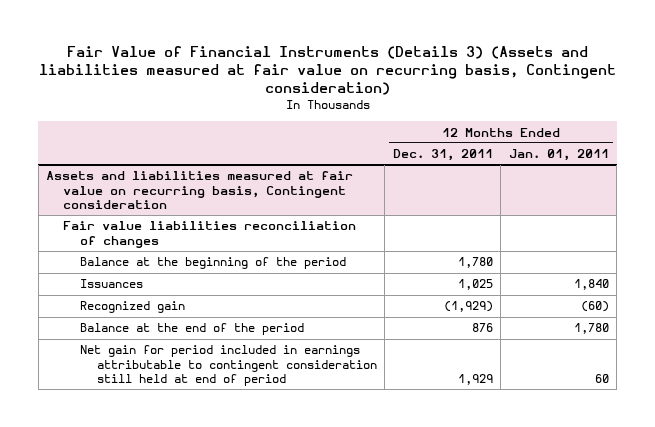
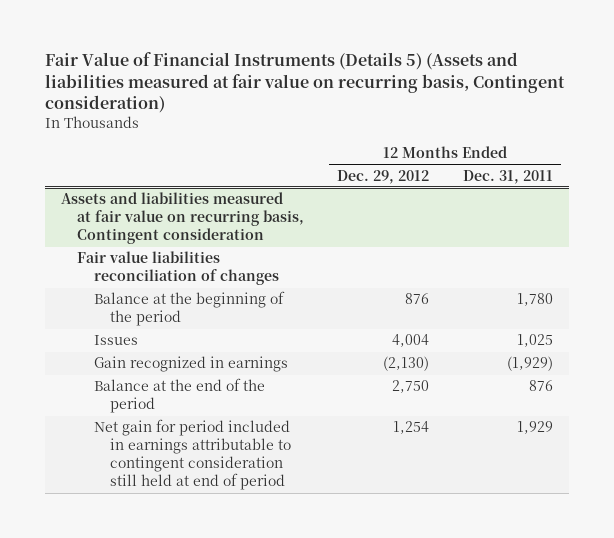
[38,45,616,96] Fair Value of Financial Instruments (Details 3) (Assets and liabilities measured at fair value on recurring basis, Contingent consideration) -> [44,52,565,114] Fair Value of Financial Instruments (Details 5) (Assets and liabilities measured at fair value on recurring basis, Contingent consideration)
[508,149,609,162] Jan. 01, 2011 -> none
none -> [337,169,430,184] Dec. 29, 2012
[79,279,143,289] Issuances -> [93,335,138,346] Issues
[79,301,185,314] Recognized gain -> [93,356,288,373] Gain recognized in earnings

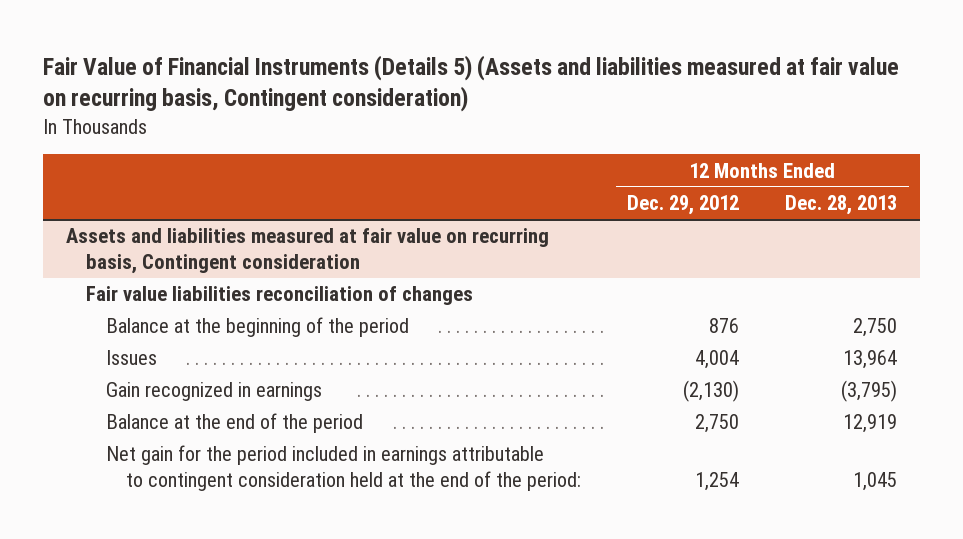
[462,169,553,184] Dec. 31, 2011 -> none
none -> [785,195,898,216] Dec. 28, 2013
[93,419,291,491] Net gain for period included in earnings attributable to contingent consideration still held at end of period -> [106,445,582,492] Net gain for the period included in earnings attributable to contingent consideration held at the end of the period:

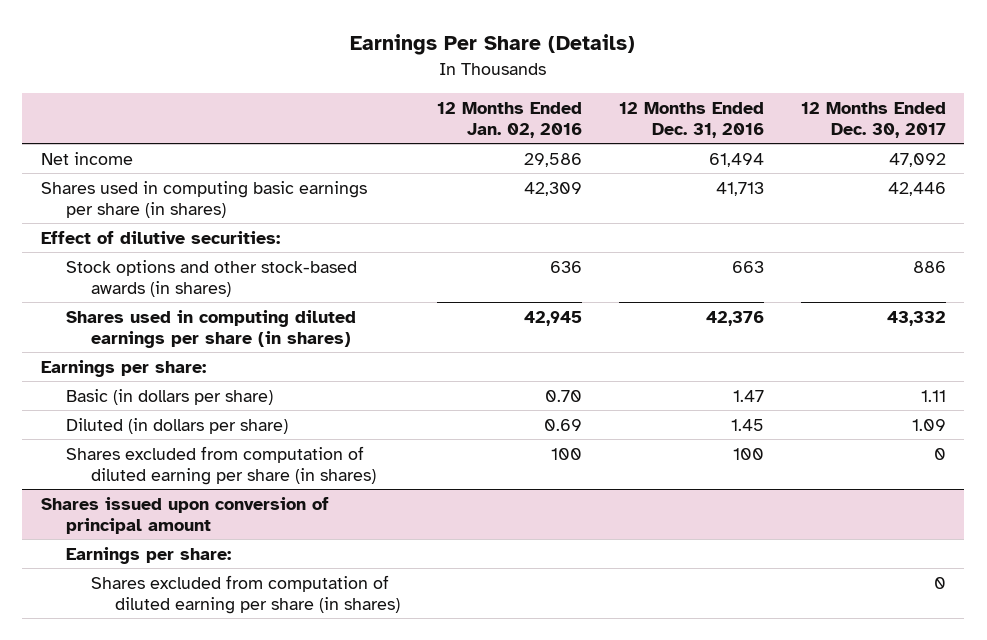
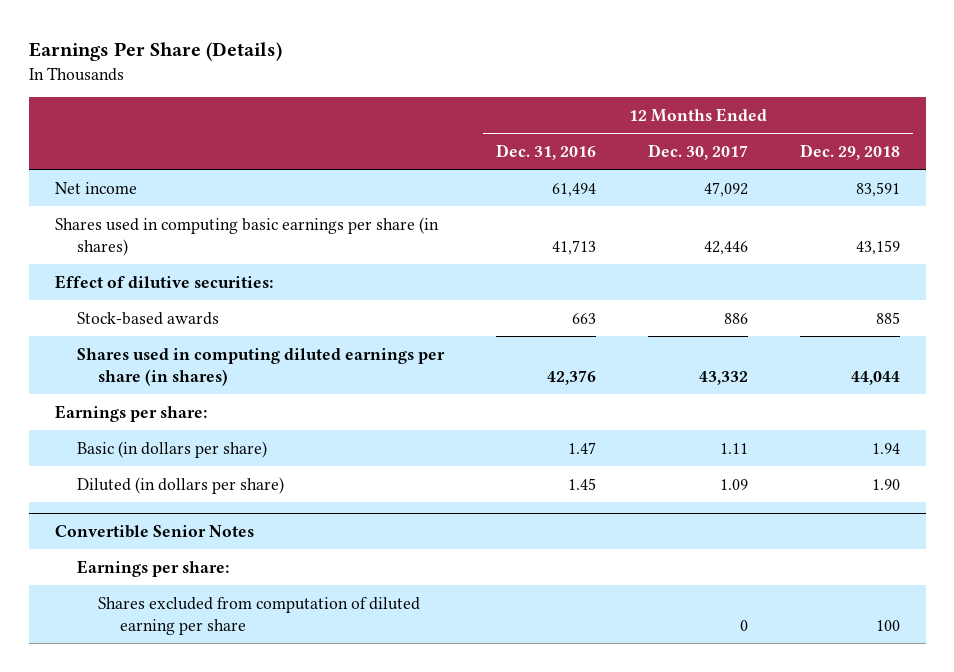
[437,101,583,138] 12 Months Ended Jan. 02, 2016 -> none
none -> [799,143,900,160] Dec. 29, 2018
[65,259,357,297] Stock options and other stock-based awards (in shares) -> [76,311,219,325] Stock-based awards
[65,445,376,485] Shares excluded from computation of diluted earning per share (in shares) -> none
[40,496,329,534] Shares issued upon conversion of principal amount -> none
none -> [54,524,254,538] Convertible Senior Notes
[90,574,401,614] Shares excluded from computation of diluted earning per share (in shares) -> [98,596,421,636] Shares excluded from computation of diluted earning per share

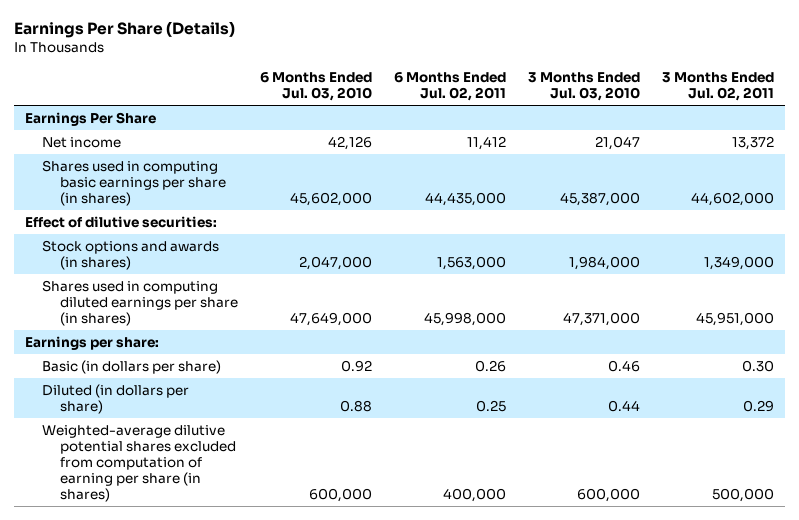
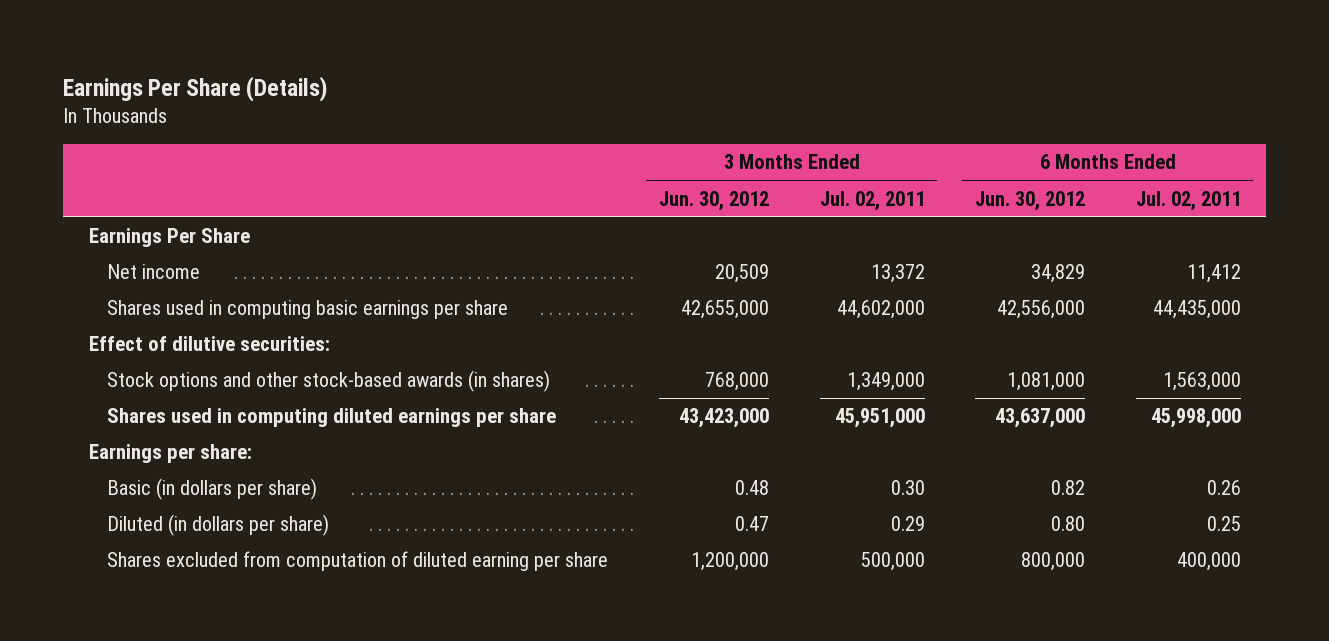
[259,72,372,102] 6 Months Ended Jul. 03, 2010 -> none
[528,72,641,102] 3 Months Ended Jul. 03, 2010 -> none
none -> [658,190,769,211] Jun. 30, 2012
none -> [975,190,1086,211] Jun. 30, 2012
[42,159,226,206] Shares used in computing basic earnings per share (in shares) -> [107,300,509,320] Shares used in computing basic earnings per share
[42,239,220,270] Stock options and awards (in shares) -> [107,370,551,393] Stock options and other stock-based awards (in shares)
[42,279,238,326] Shares used in computing diluted earnings per share (in shares) -> [107,408,557,428] Shares used in computing diluted earnings per share
[42,424,236,503] Weighted-average dilutive potential shares excluded from computation of earning per share (in shares) -> [107,551,609,572] Shares excluded from computation of diluted earning per share

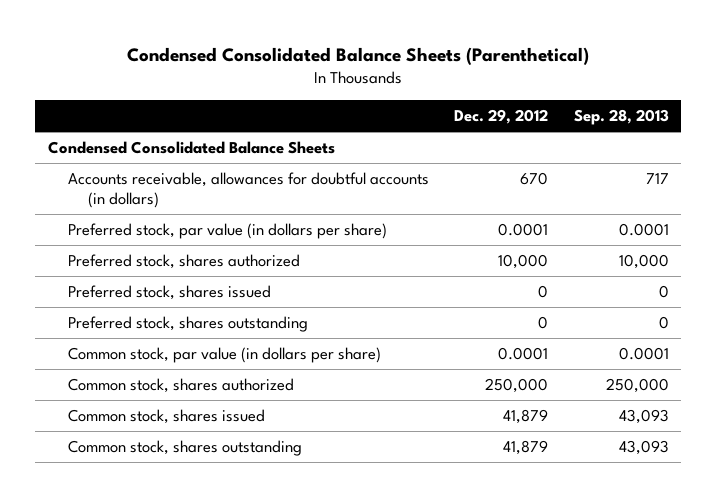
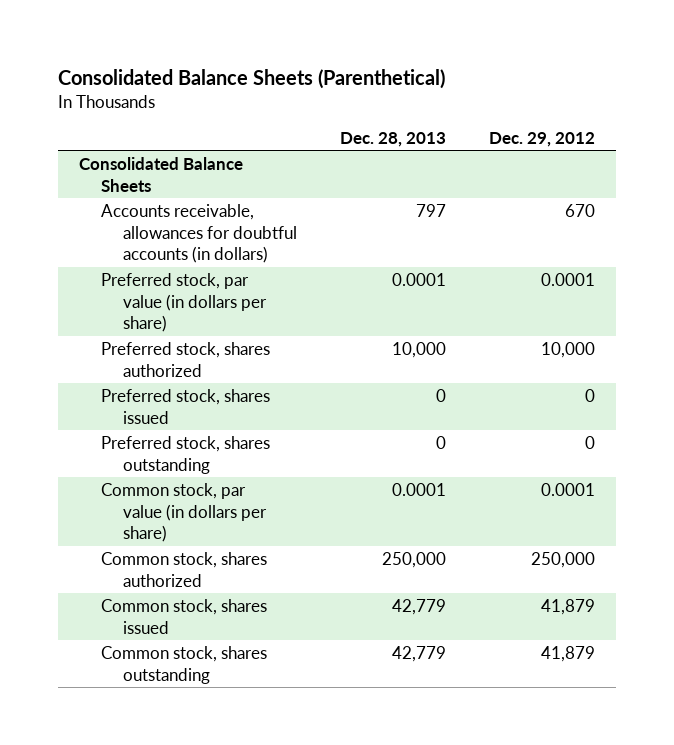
[127,47,590,66] Condensed Consolidated Balance Sheets (Parenthetical) -> [58,68,446,89] Consolidated Balance Sheets (Parenthetical)
[573,109,669,126] Sep. 28, 2013 -> none
none -> [339,131,446,147] Dec. 28, 2013
[47,141,335,155] Condensed Consolidated Balance Sheets -> [79,157,244,192] Consolidated Balance Sheets

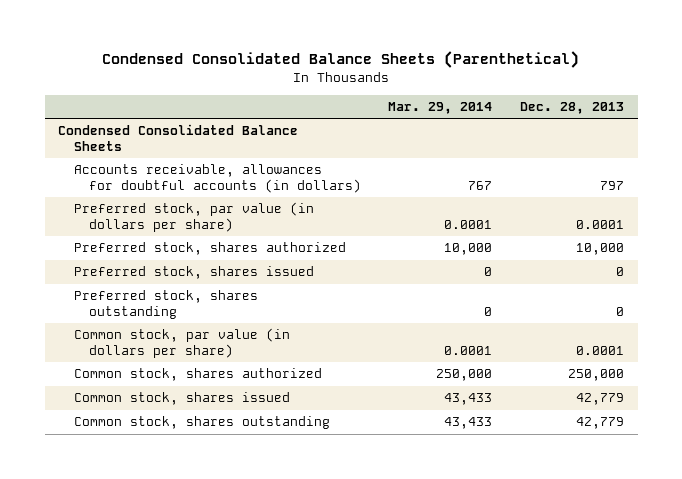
[58,68,446,89] Consolidated Balance Sheets (Parenthetical) -> [102,51,580,69] Condensed Consolidated Balance Sheets (Parenthetical)
[488,131,595,147] Dec. 29, 2012 -> none
none -> [388,101,493,114] Mar. 29, 2014
[79,157,244,192] Consolidated Balance Sheets -> [58,124,299,151] Condensed Consolidated Balance Sheets

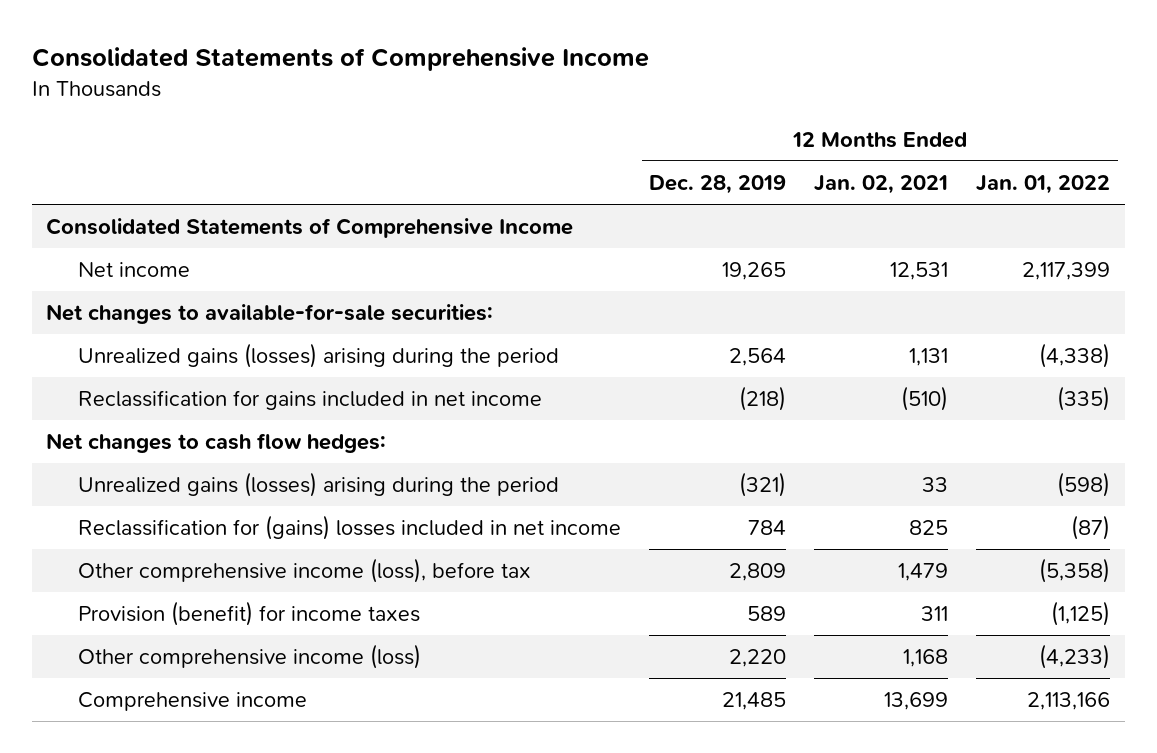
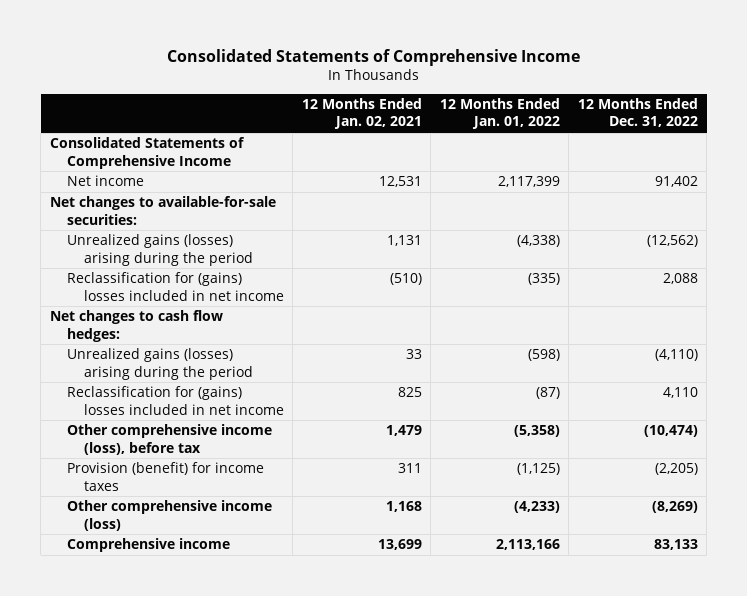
[649,174,787,194] Dec. 28, 2019 -> none
none -> [577,98,698,128] 12 Months Ended Dec. 31, 2022
[77,390,542,411] Reclassification for gains included in net income -> [66,272,284,301] Reclassification for (gains) losses included in net income

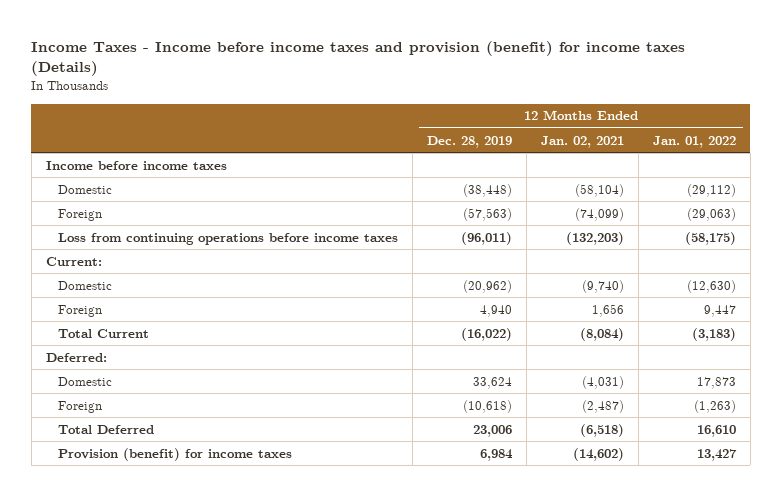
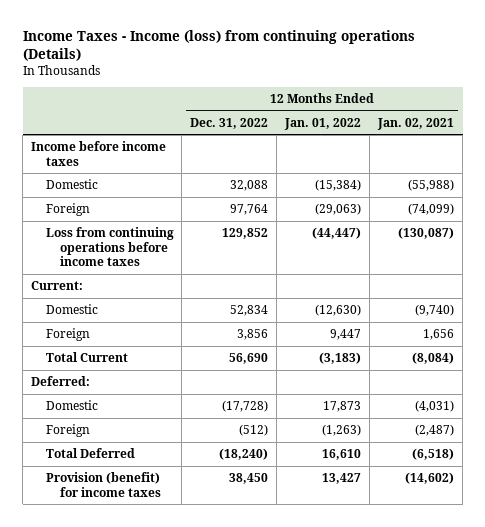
[31,40,686,77] Income Taxes - Income before income taxes and provision (benefit) for income taxes (Details) -> [22,29,415,62] Income Taxes - Income (loss) from continuing operations (Details)
[426,135,512,148] Dec. 28, 2019 -> none
none -> [190,117,269,129] Dec. 31, 2022
[574,183,624,197] (58,104) -> [408,179,455,192] (55,988)
[686,183,736,197] (29,112) -> [315,179,362,192] (15,384)
[565,231,624,245] (132,203) -> [398,227,455,240] (130,087)
[684,231,736,245] (58,175) -> [312,227,362,240] (44,447)

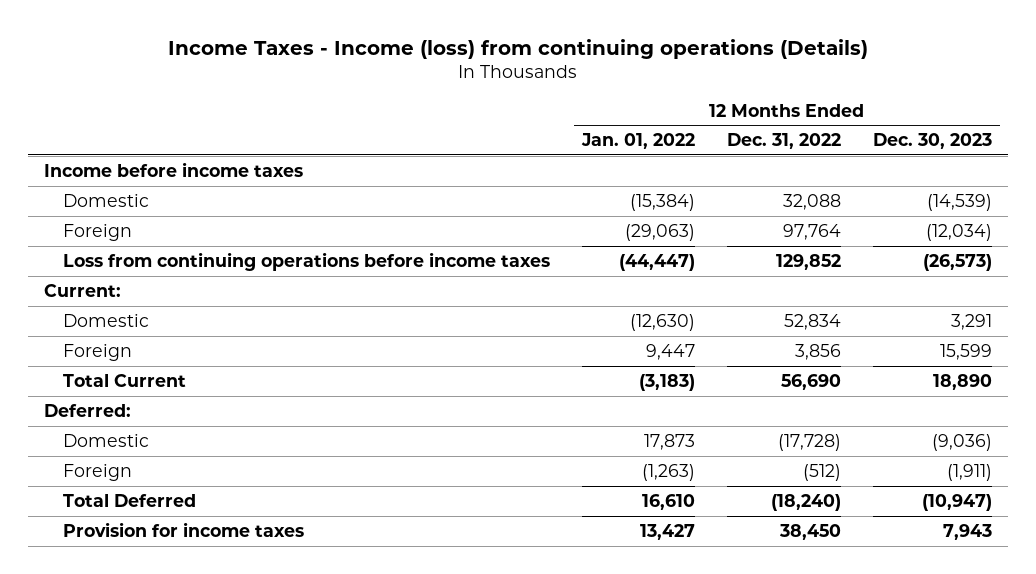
[377,117,455,130] Jan. 02, 2021 -> none
none -> [873,133,993,150] Dec. 30, 2023
[45,472,162,497] Provision (benefit) for income taxes -> [63,521,305,537] Provision for income taxes

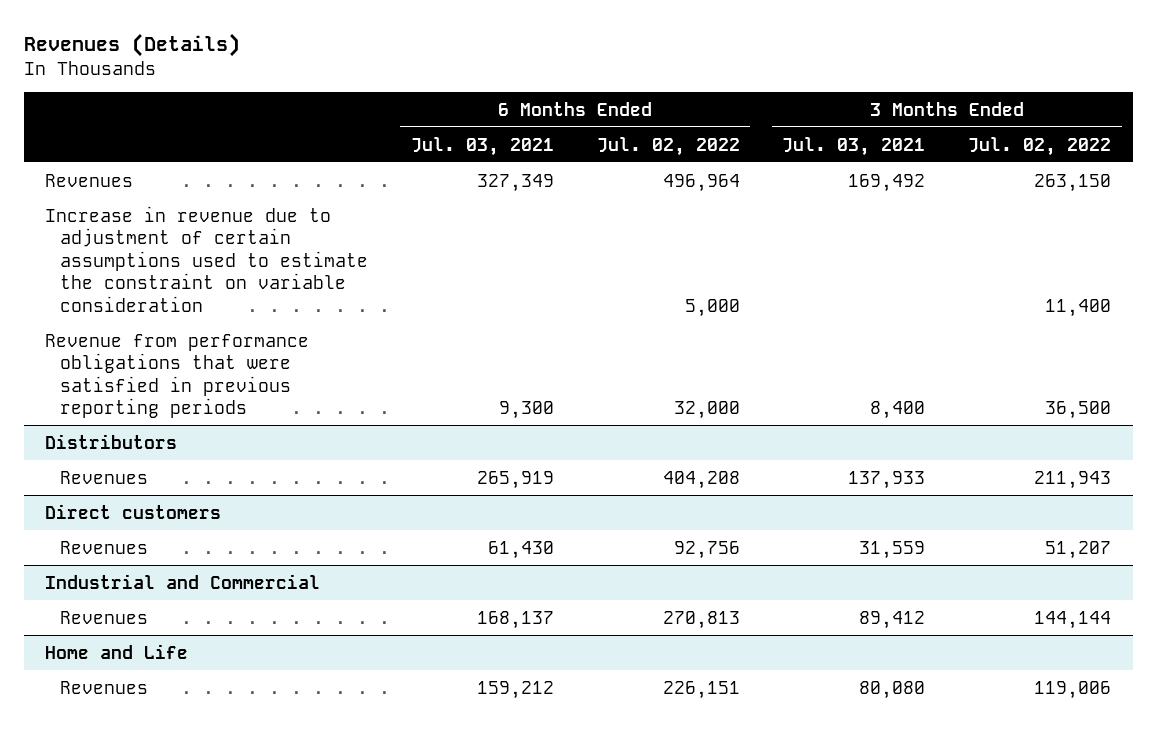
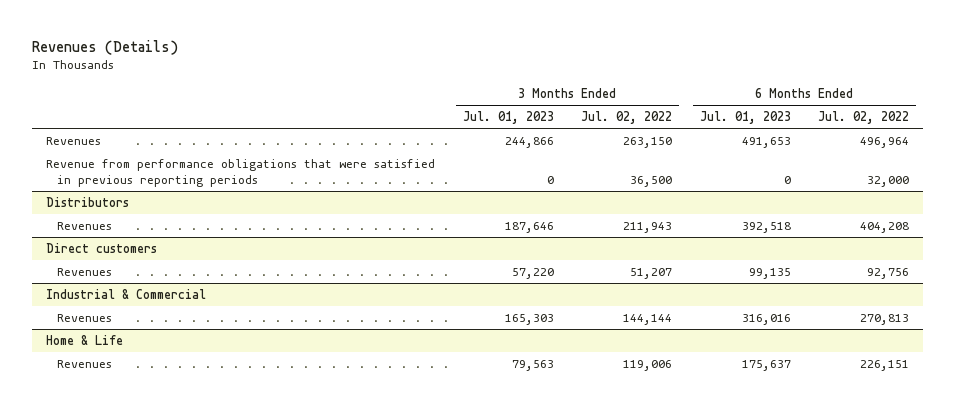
[410,136,554,156] Jul. 03, 2021 -> none
[782,136,926,156] Jul. 03, 2021 -> none
none -> [462,110,554,124] Jul. 01, 2023
none -> [699,110,791,124] Jul. 01, 2023
[44,205,369,312] Increase in revenue due to adjustment of certain assumptions used to estimate the constraint on variable consideration -> none
[44,573,320,589] Industrial and Commercial -> [46,288,207,299] Industrial & Commercial
[44,643,188,659] Home and Life -> [46,334,124,345] Home & Life

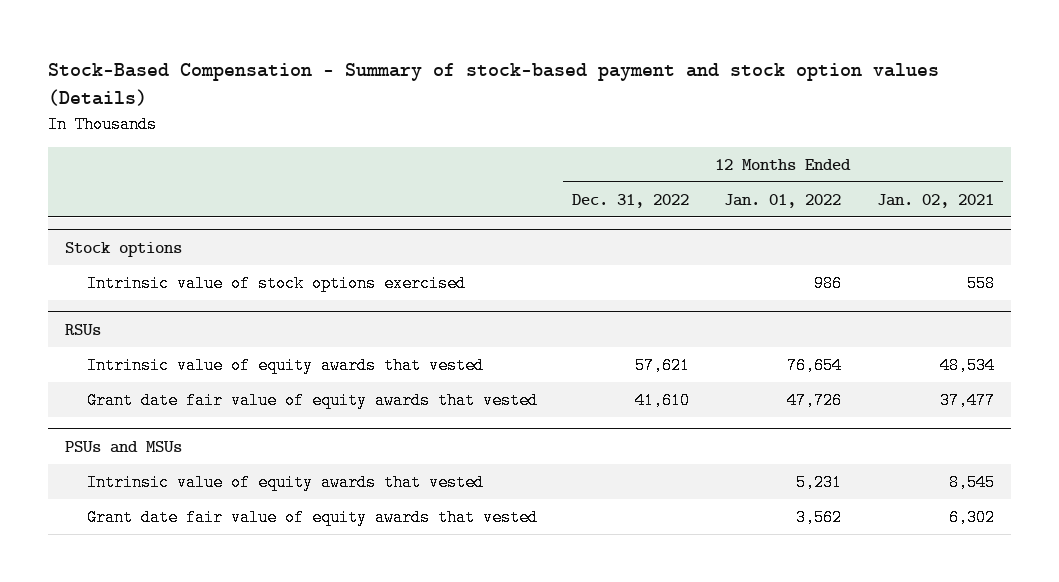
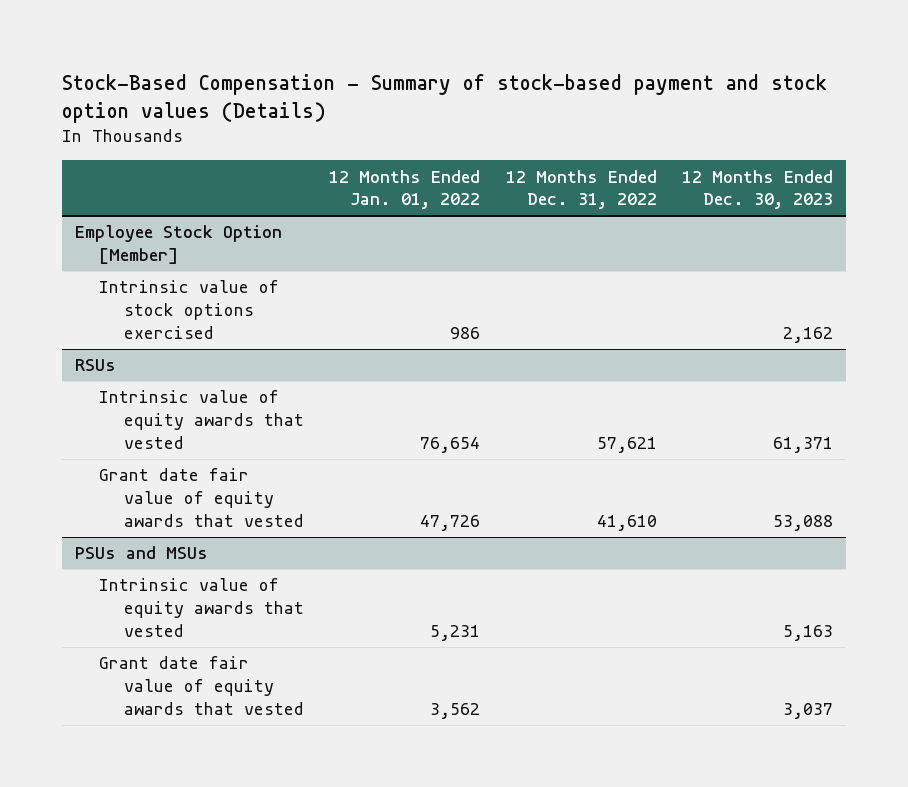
[876,193,994,208] Jan. 02, 2021 -> none
none -> [682,169,834,210] 12 Months Ended Dec. 30, 2023
[65,241,183,257] Stock options -> [74,225,282,265] Employee Stock Option [Member]

